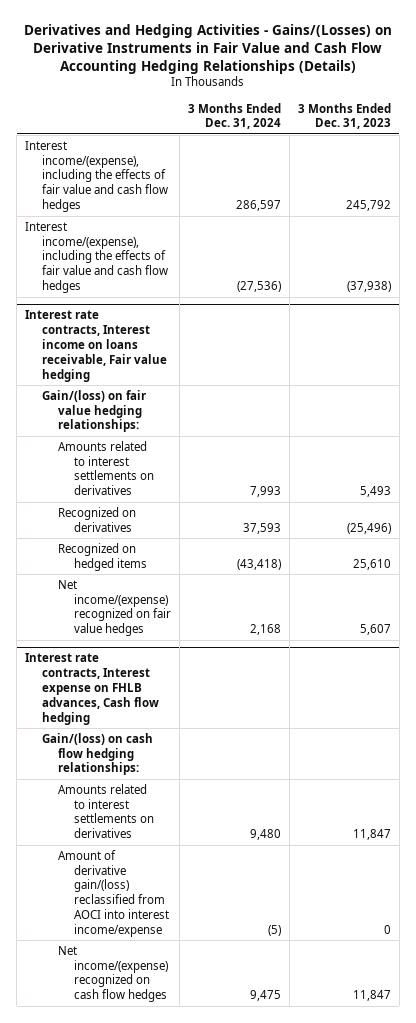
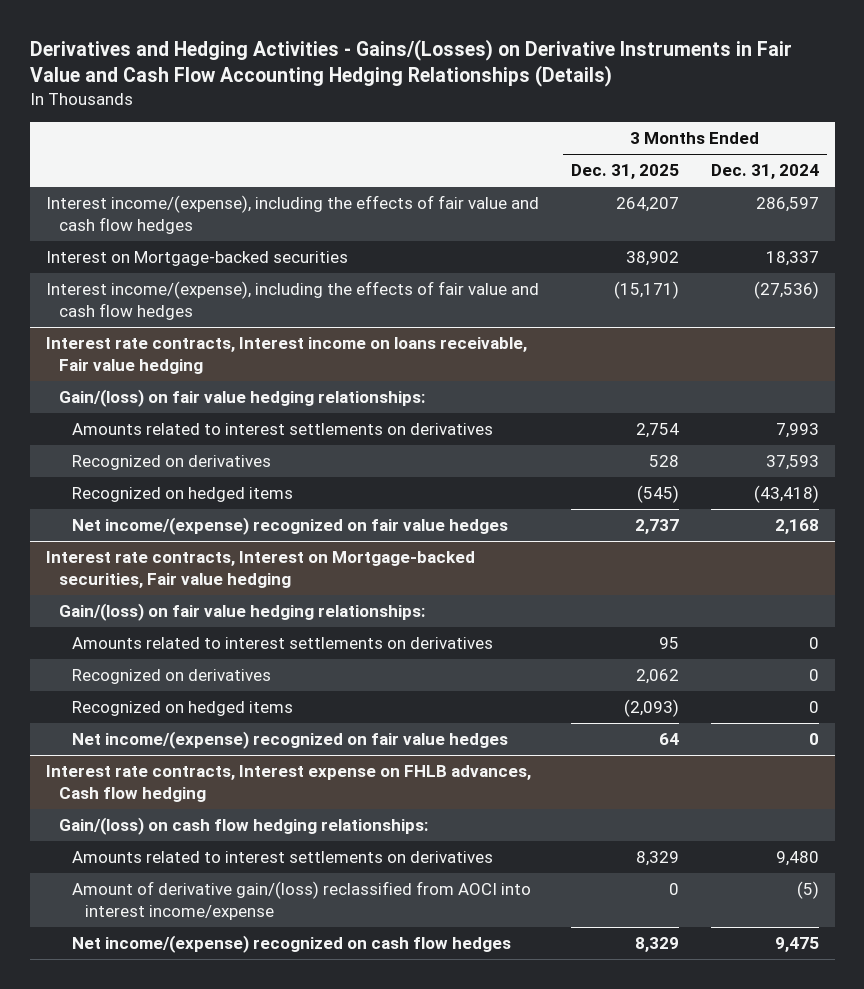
[297,102,391,130] 3 Months Ended Dec. 31, 2023 -> none
none -> [570,164,679,180] Dec. 31, 2025
none -> [45,251,348,267] Interest on Mortgage-backed securities
none -> [45,551,475,589] Interest rate contracts, Interest on Mortgage-backed securities, Fair value hedging
none -> [58,603,425,622] Gain/(loss) on fair value hedging relationships:
none -> [71,637,493,650] Amounts related to interest settlements on derivatives
none -> [71,669,271,685] Recognized on derivatives
none -> [71,701,293,717] Recognized on hedged items
none -> [71,731,508,750] Net income/(expense) recognized on fair value hedges

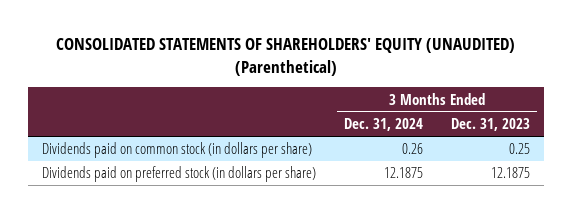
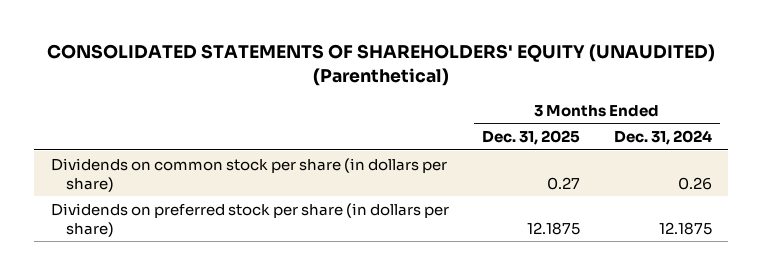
[451,118,531,132] Dec. 31, 2023 -> none
none -> [482,129,581,145] Dec. 31, 2025
[41,142,312,159] Dividends paid on common stock (in dollars per share) -> [51,157,448,192] Dividends on common stock per share (in dollars per share)
[41,166,316,183] Dividends paid on preferred stock (in dollars per share) -> [51,202,450,237] Dividends on preferred stock per share (in dollars per share)

